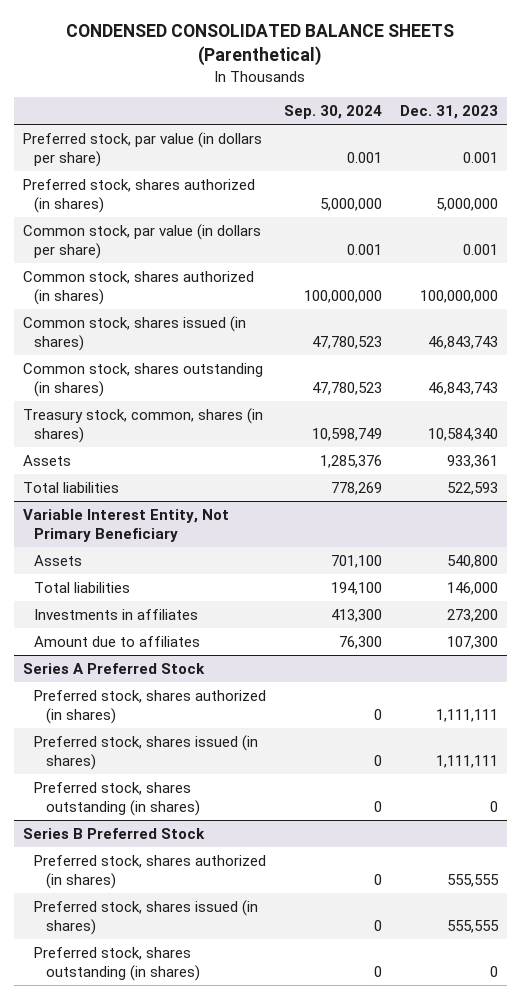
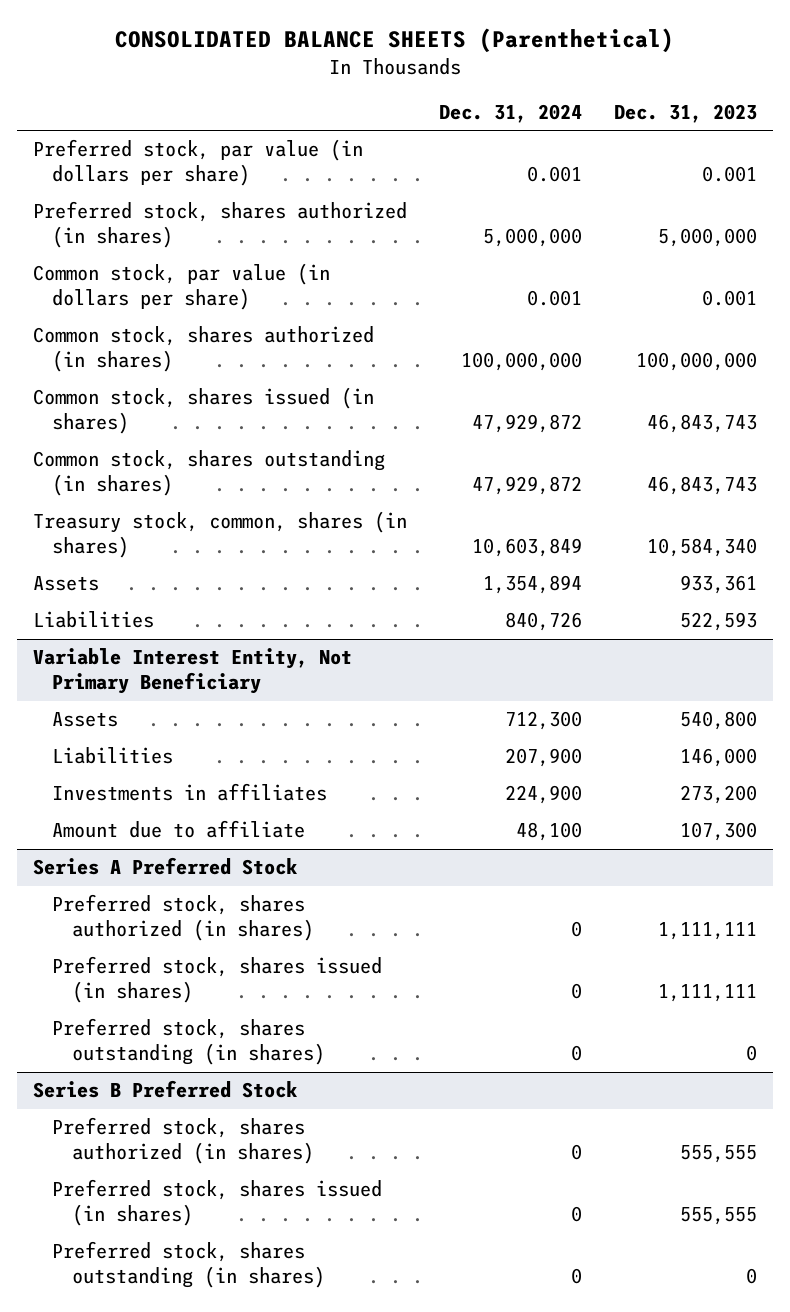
[66,24,455,66] CONDENSED CONSOLIDATED BALANCE SHEETS (Parenthetical) -> [114,28,674,54] CONSOLIDATED BALANCE SHEETS (Parenthetical)
[284,104,383,119] Sep. 30, 2024 -> none
none -> [438,104,582,124] Dec. 31, 2024
[22,482,119,494] Total liabilities -> [32,611,154,629] Liabilities
[34,582,131,594] Total liabilities -> [52,747,174,765] Liabilities
[34,636,201,648] Amount due to affiliates -> [52,820,306,839] Amount due to affiliate

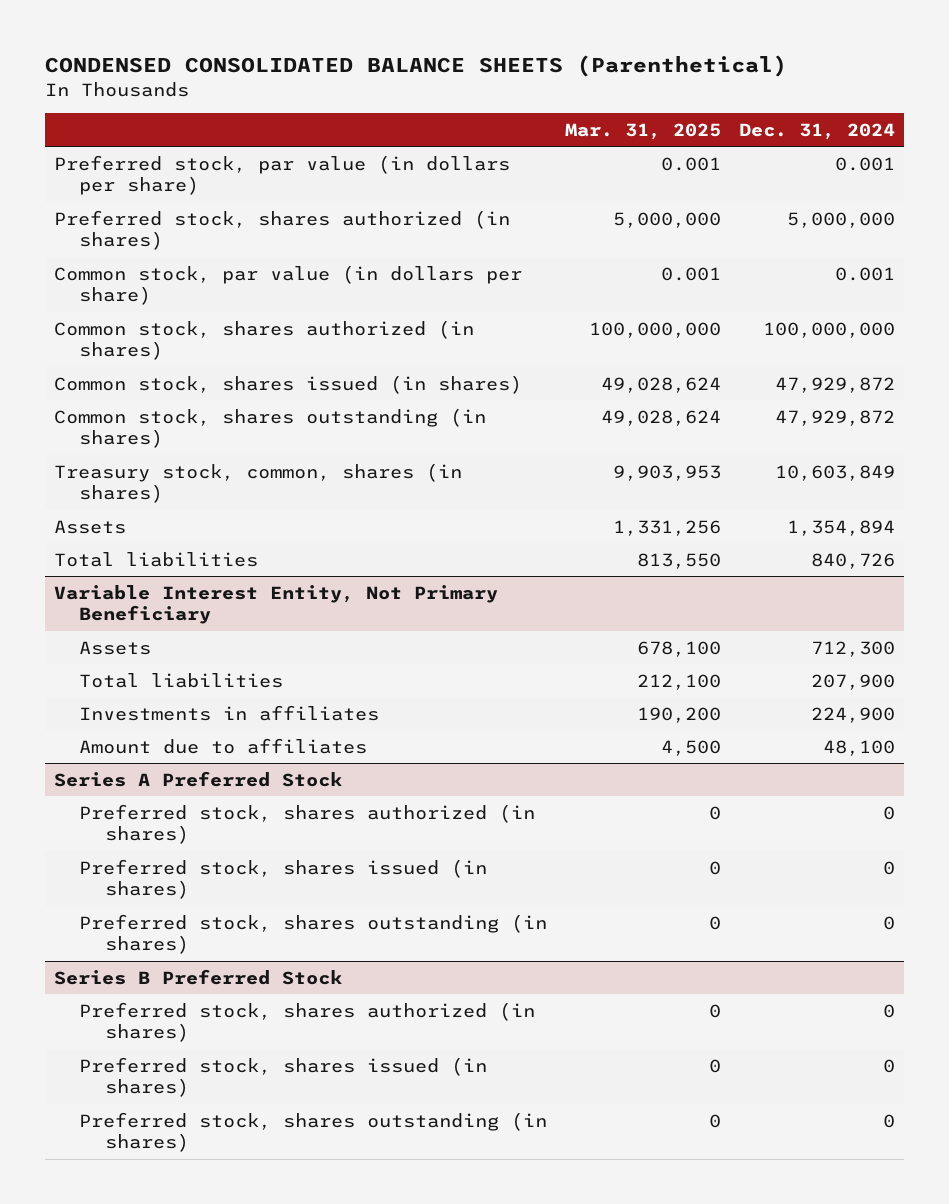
[114,28,674,54] CONSOLIDATED BALANCE SHEETS (Parenthetical) -> [45,55,788,78] CONDENSED CONSOLIDATED BALANCE SHEETS (Parenthetical)
[614,104,758,124] Dec. 31, 2023 -> none
none -> [565,122,722,140] Mar. 31, 2025
[32,611,154,629] Liabilities -> [54,551,259,567] Total liabilities
[52,747,174,765] Liabilities -> [79,672,284,688] Total liabilities
[52,820,306,839] Amount due to affiliate -> [79,737,368,754] Amount due to affiliates

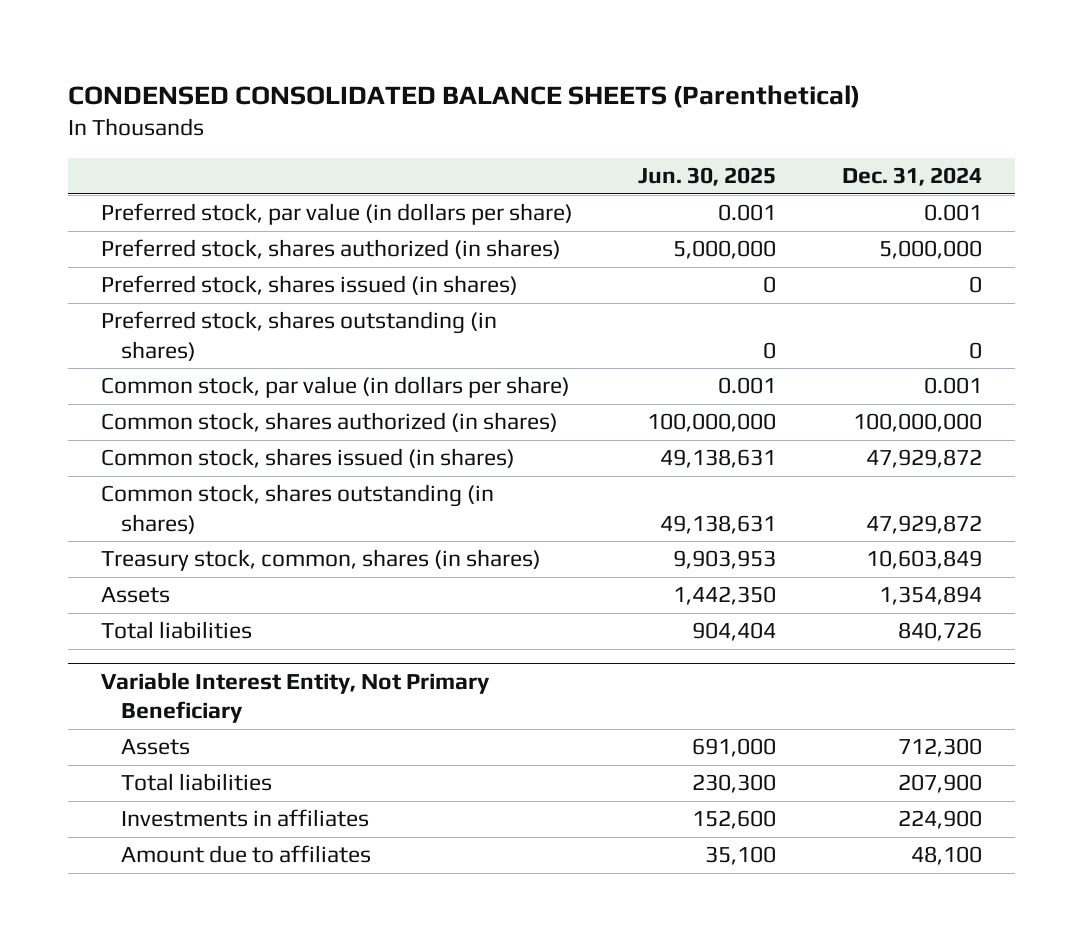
[565,122,722,140] Mar. 31, 2025 -> none
none -> [638,167,777,187] Jun. 30, 2025
none -> [100,275,518,296] Preferred stock, shares issued (in shares)
none -> [100,311,497,361] Preferred stock, shares outstanding (in shares)
[54,770,343,787] Series A Preferred Stock -> none
[79,803,536,845] Preferred stock, shares authorized (in shares) -> none
[79,858,488,900] Preferred stock, shares issued (in shares) -> none
[79,913,548,955] Preferred stock, shares outstanding (in shares) -> none
[54,968,343,985] Series B Preferred Stock -> none
[79,1001,536,1043] Preferred stock, shares authorized (in shares) -> none
[79,1056,488,1098] Preferred stock, shares issued (in shares) -> none
[79,1111,548,1153] Preferred stock, shares outstanding (in shares) -> none

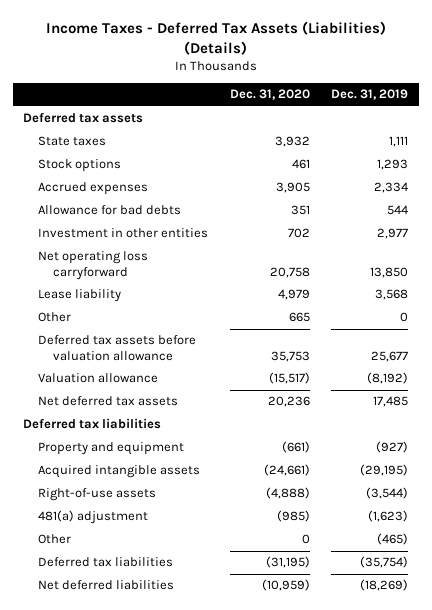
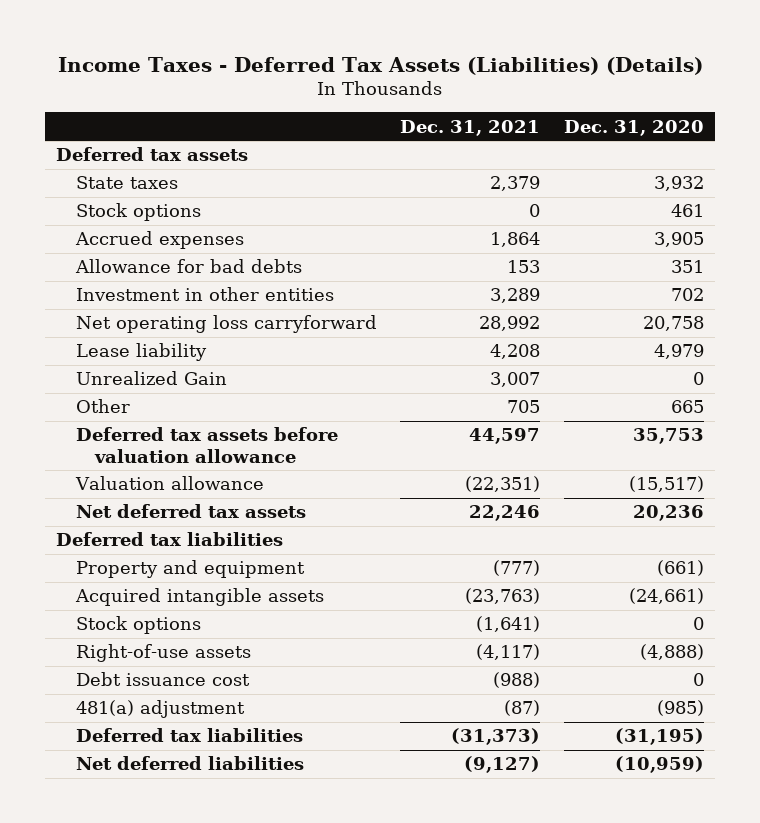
[331,89,409,101] Dec. 31, 2019 -> none
none -> [400,119,541,136] Dec. 31, 2021
none -> [75,371,227,386] Unrealized Gain
none -> [75,616,201,635] Stock options
none -> [75,672,250,687] Debt issuance cost
[38,534,72,545] Other -> none

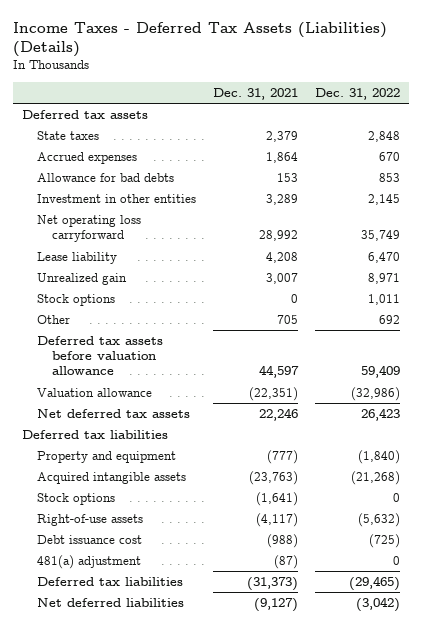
[563,119,704,136] Dec. 31, 2020 -> none
none -> [315,87,401,100] Dec. 31, 2022
[75,371,227,386] Unrealized Gain -> [36,273,127,286] Unrealized gain
[75,203,201,222] Stock options -> [36,294,115,307] Stock options

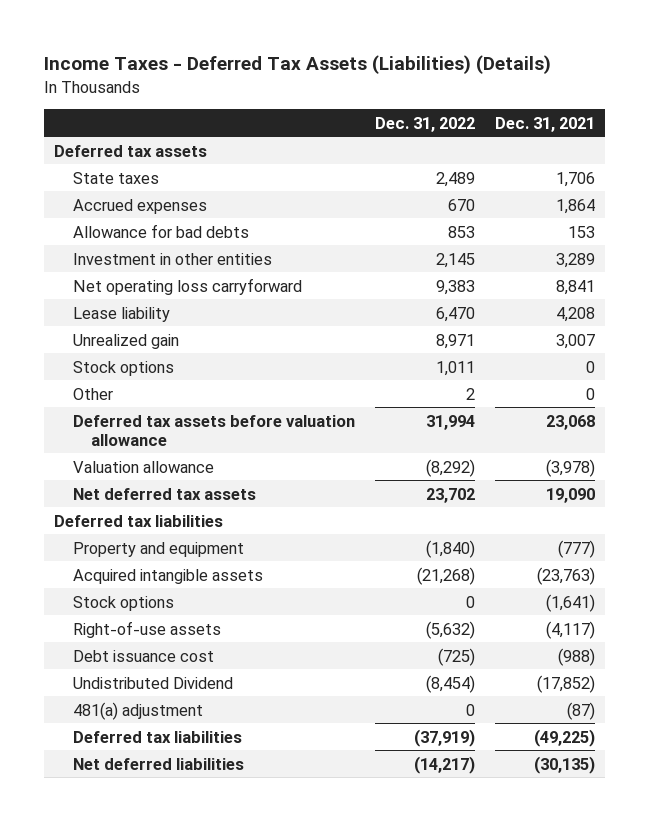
[266,131,299,143] 2,379 -> [555,171,595,187] 1,706
[368,131,401,143] 2,848 -> [435,171,475,187] 2,489
[259,230,299,242] 28,992 -> [555,279,595,295] 8,841
[361,230,401,242] 35,749 -> [435,279,475,295] 9,383
[277,315,299,325] 705 -> [585,387,595,400] 0
[379,315,401,325] 692 -> [465,387,475,400] 2
[259,365,300,379] 44,597 -> [545,414,595,430] 23,068
[361,365,401,379] 59,409 -> [425,414,475,430] 31,994
[249,387,299,402] (22,351) -> [545,458,595,477] (3,978)
[351,387,401,402] (32,986) -> [425,458,475,477] (8,292)
[259,408,299,422] 22,246 -> [545,487,595,503] 19,090
[361,408,401,422] 26,423 -> [425,487,475,503] 23,702
none -> [72,676,233,689] Undistributed Dividend
[247,577,299,592] (31,373) -> [533,728,595,747] (49,225)
[349,576,401,592] (29,465) -> [413,728,475,747] (37,919)
[254,598,299,613] (9,127) -> [533,755,595,774] (30,135)
[356,597,401,613] (3,042) -> [413,755,475,774] (14,217)

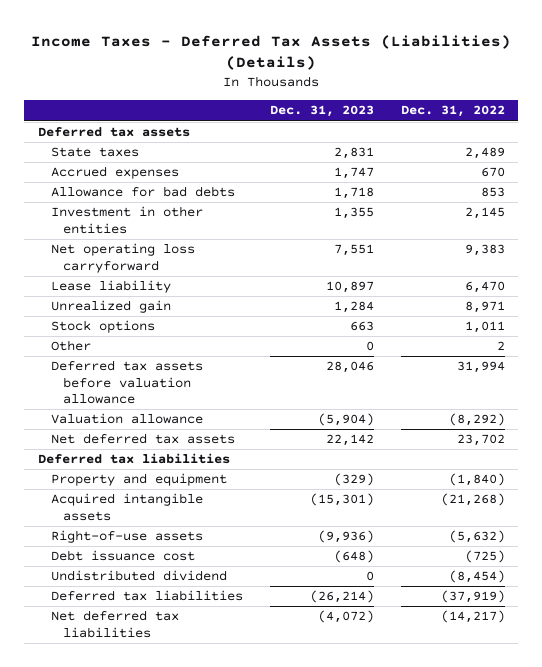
[494,116,595,132] Dec. 31, 2021 -> none
none -> [269,105,374,118] Dec. 31, 2023
[72,595,174,611] Stock options -> none
[72,701,203,720] 481(a) adjustment -> none
[72,676,233,689] Undistributed Dividend -> [50,570,227,582] Undistributed dividend
[72,757,244,770] Net deferred liabilities -> [50,610,179,638] Net deferred tax liabilities

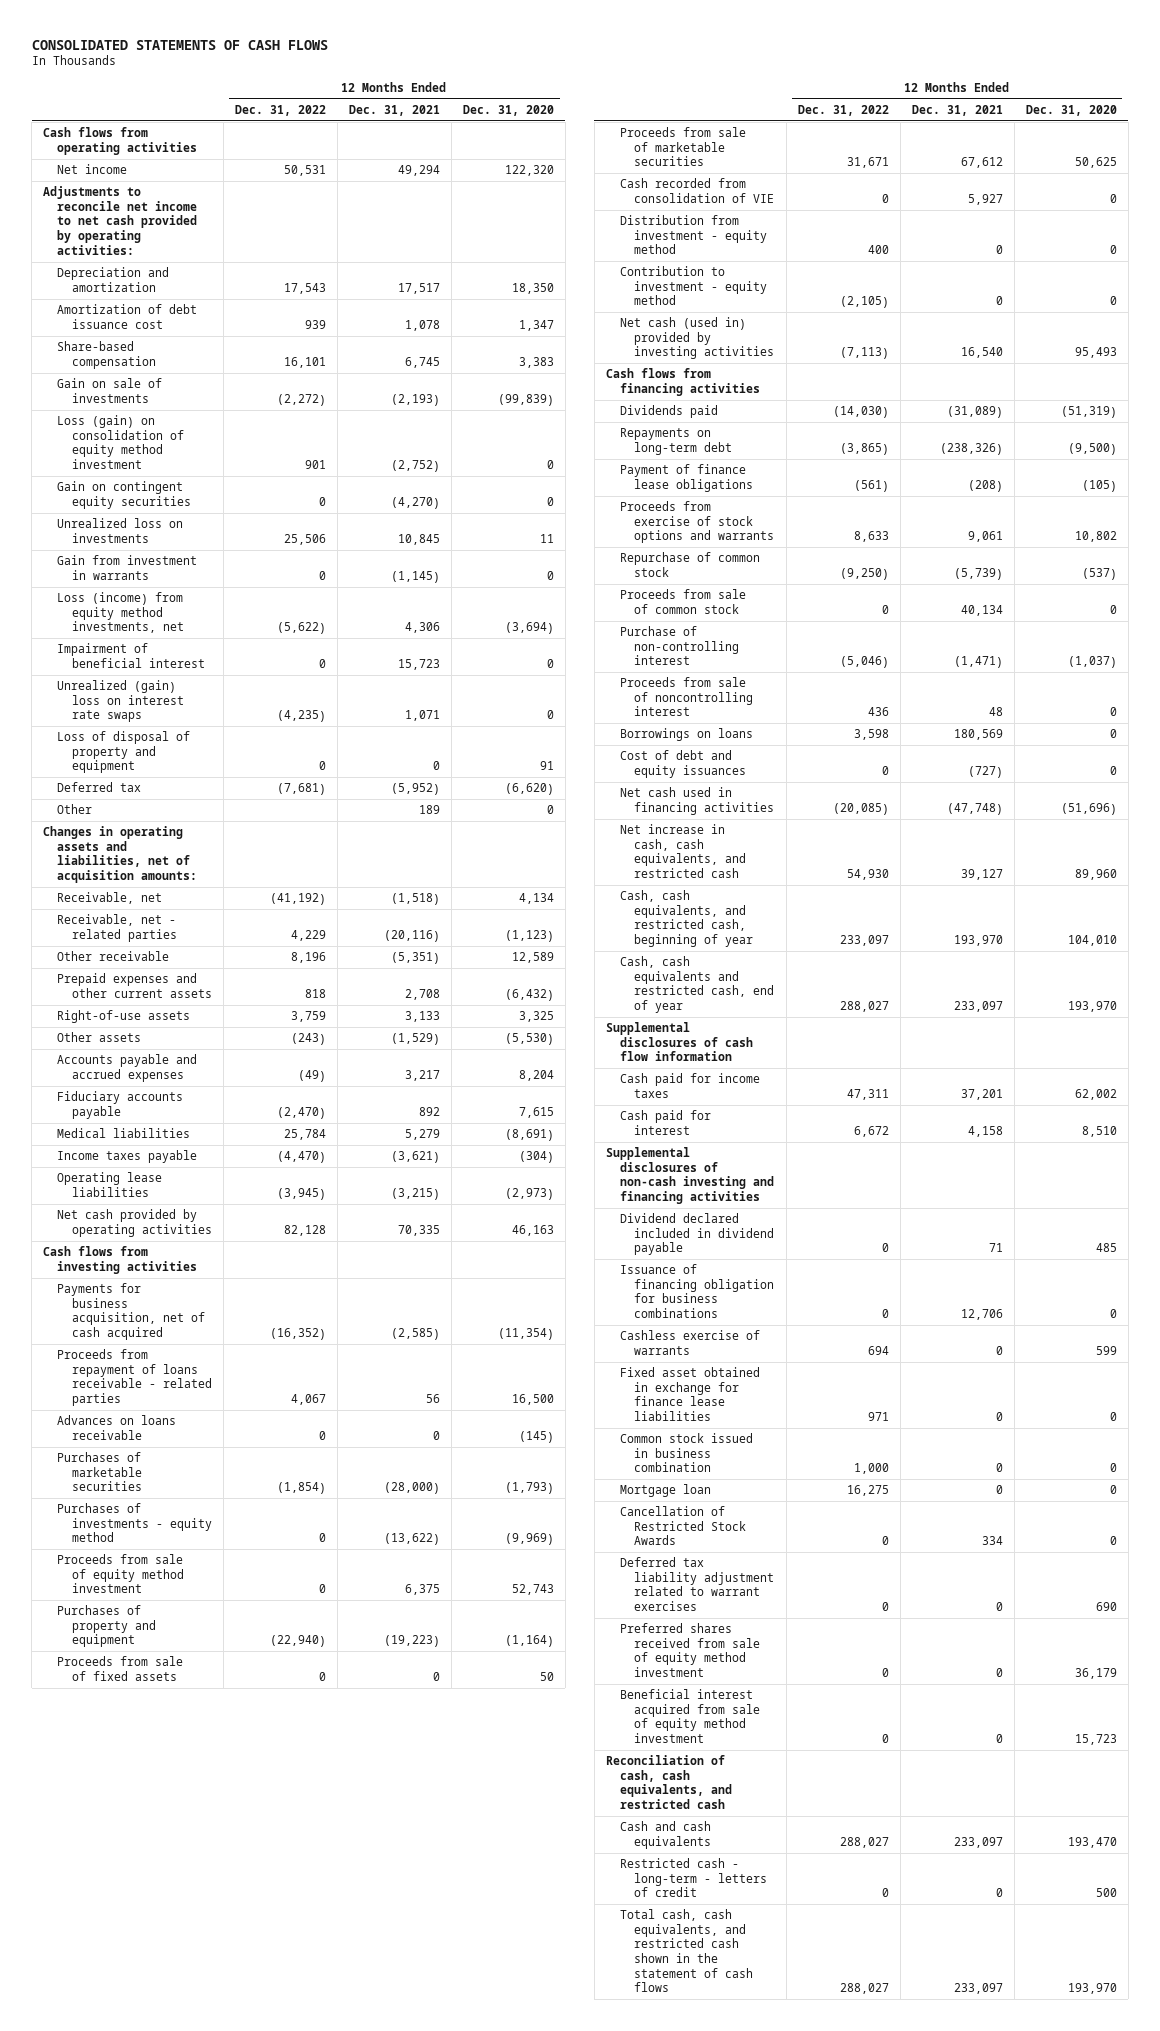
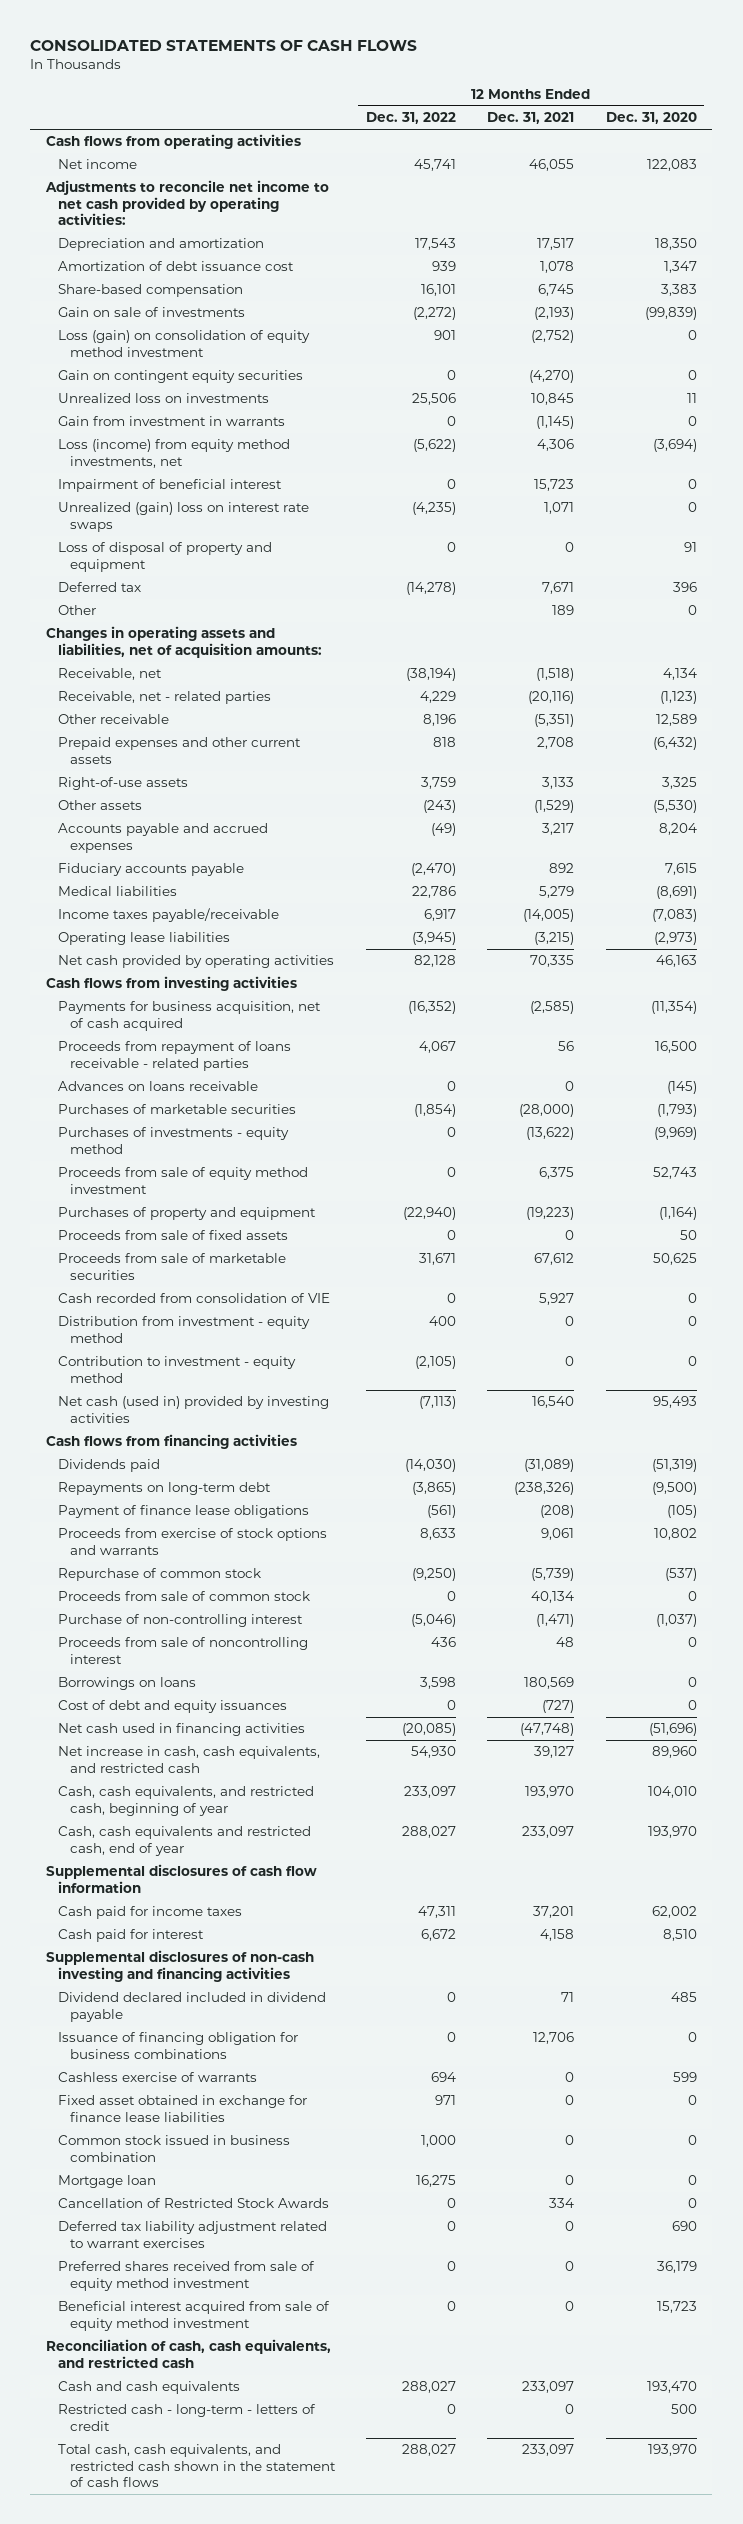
[283,165,326,177] 50,531 -> [413,159,456,172] 45,741
[397,165,440,177] 49,294 -> [529,159,575,172] 46,055
[504,165,554,177] 122,320 -> [646,159,697,172] 122,083
[276,783,326,796] (7,681) -> [405,582,456,596] (14,278)
[390,783,440,796] (5,952) -> [542,582,575,595] 7,671
[504,783,554,796] (6,620) -> [672,582,697,593] 396
[269,893,326,906] (41,192) -> [405,668,456,682] (38,194)
[283,1129,326,1141] 25,784 -> [411,886,456,899] 22,786
[57,1150,198,1164] Income taxes payable -> [57,908,279,923] Income taxes payable/receivable
[276,1151,326,1164] (4,470) -> [423,909,456,922] 6,917
[390,1151,440,1164] (3,621) -> [523,909,575,923] (14,005)
[518,1151,554,1164] (304) -> [651,909,697,923] (7,083)

